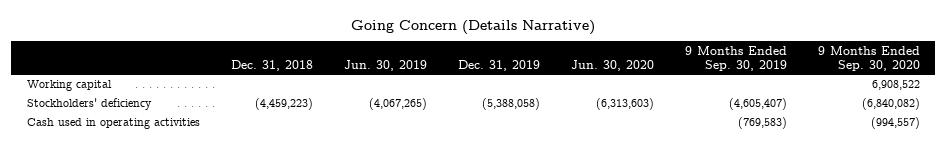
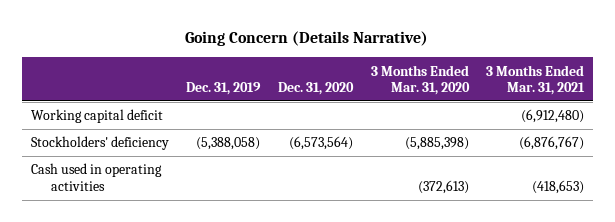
[230,59,313,71] Dec. 31, 2018 -> none
[343,59,427,71] Jun. 30, 2019 -> none
[570,59,654,71] Jun. 30, 2020 -> none
[684,45,787,71] 9 Months Ended Sep. 30, 2019 -> none
[817,45,920,71] 9 Months Ended Sep. 30, 2020 -> none
none -> [277,82,354,96] Dec. 31, 2020
none -> [370,64,470,96] 3 Months Ended Mar. 31, 2020
none -> [486,64,586,96] 3 Months Ended Mar. 31, 2021
[26,80,112,92] Working capital -> [30,109,163,124] Working capital deficit

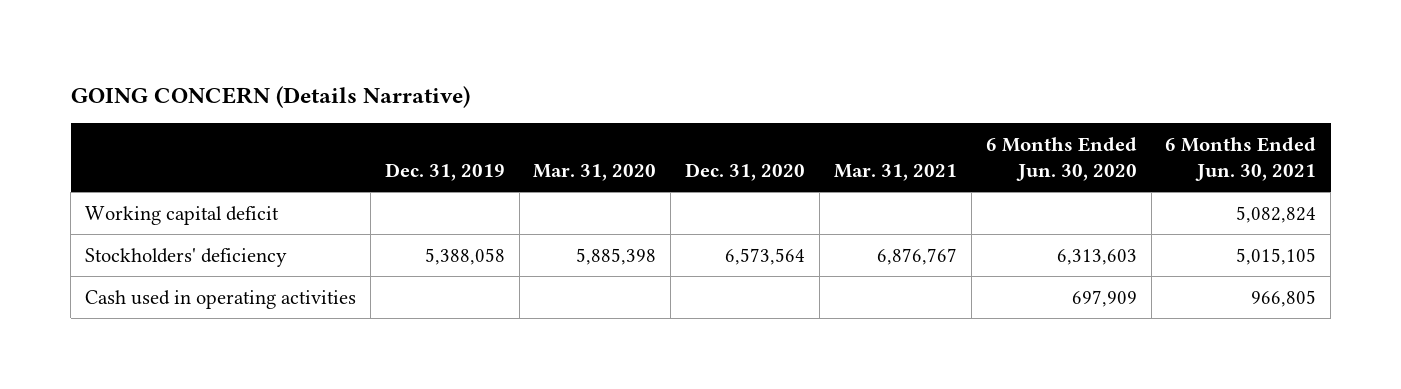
[185,31,429,47] Going Concern (Details Narrative) -> [70,85,470,108] GOING CONCERN (Details Narrative)
[370,64,470,96] 3 Months Ended Mar. 31, 2020 -> none
[486,64,586,96] 3 Months Ended Mar. 31, 2021 -> none
none -> [533,164,657,182] Mar. 31, 2020
none -> [833,164,957,182] Mar. 31, 2021
none -> [985,136,1137,182] 6 Months Ended Jun. 30, 2020
none -> [1165,136,1317,182] 6 Months Ended Jun. 30, 2021
[196,137,261,151] (5,388,058) -> [424,247,505,265] 5,388,058
[288,136,353,151] (6,573,564) -> [725,247,806,265] 6,573,564

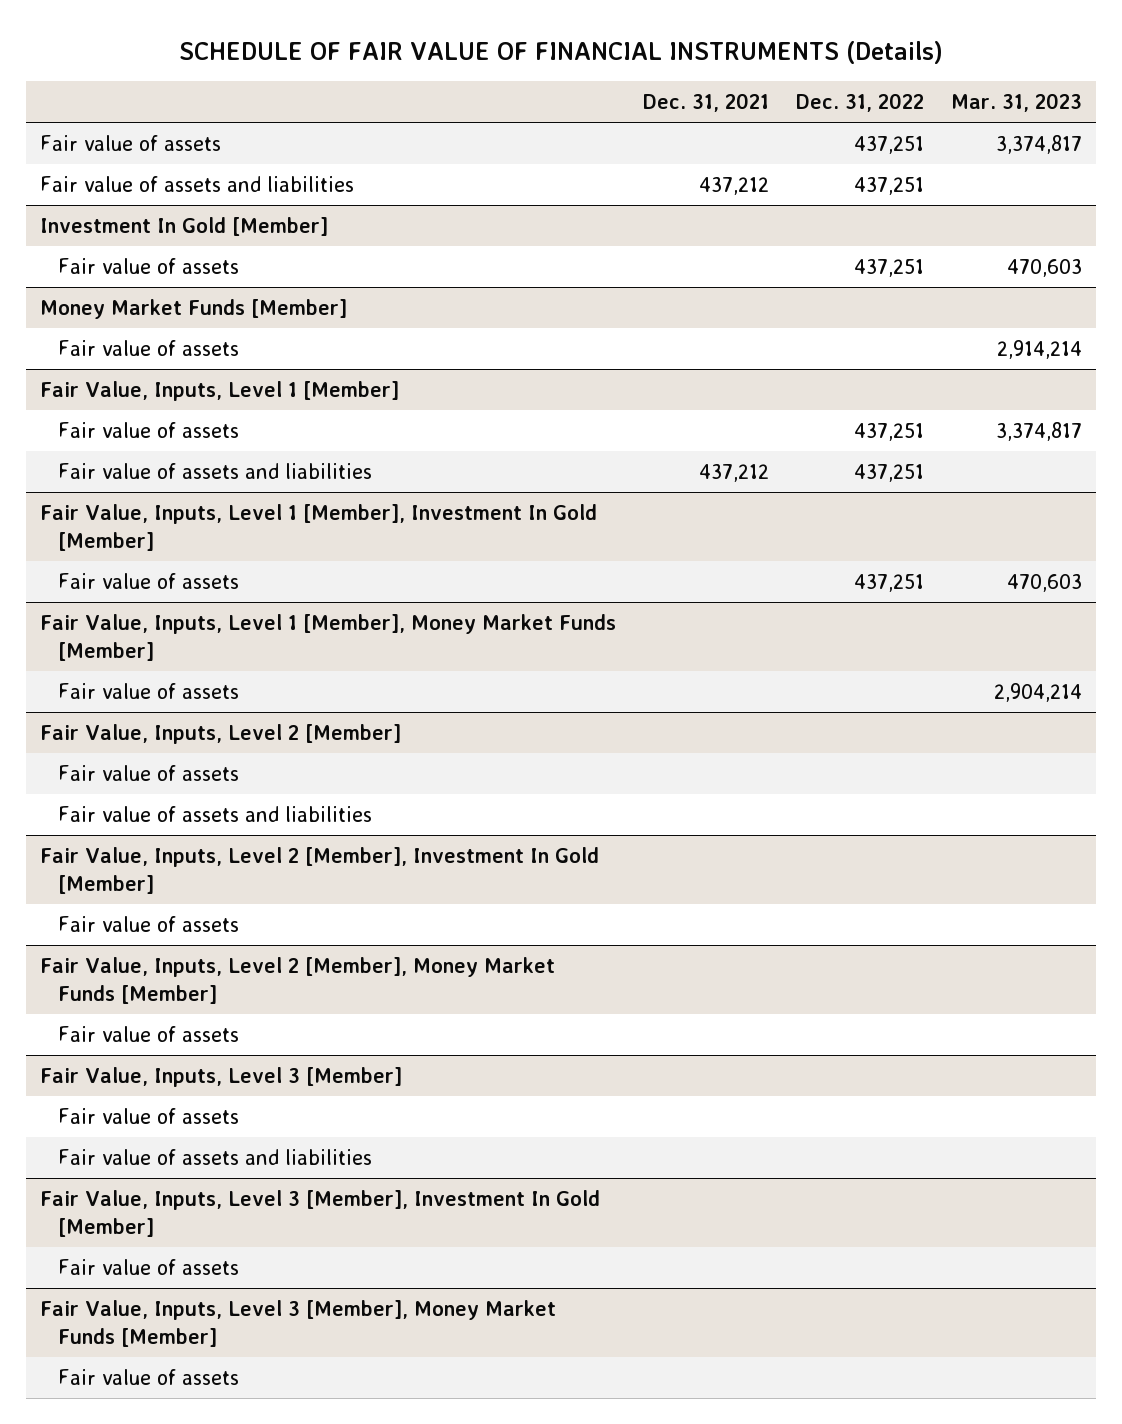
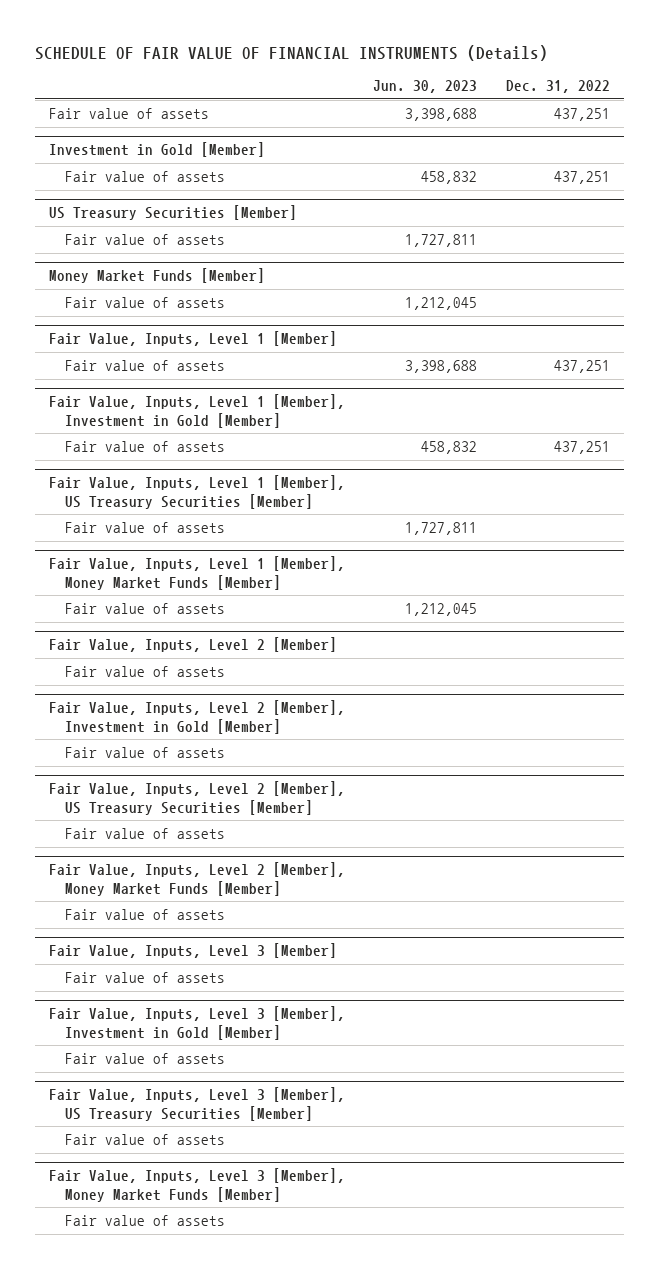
[642,93,769,113] Dec. 31, 2021 -> none
[951,93,1083,113] Mar. 31, 2023 -> none
none -> [373,80,478,94] Jun. 30, 2023
[39,176,354,193] Fair value of assets and liabilities -> none
[39,217,328,237] Investment In Gold [Member] -> [49,142,266,158] Investment in Gold [Member]
none -> [49,205,298,221] US Treasury Securities [Member]
none -> [65,233,226,245] Fair value of assets
[57,463,372,480] Fair value of assets and liabilities -> none
[39,504,597,551] Fair Value, Inputs, Level 1 [Member], Investment In Gold [Member] -> [49,394,346,428] Fair Value, Inputs, Level 1 [Member], Investment in Gold [Member]
none -> [49,475,346,509] Fair Value, Inputs, Level 1 [Member], US Treasury Securities [Member]
none -> [65,521,226,533] Fair value of assets
[57,806,372,823] Fair value of assets and liabilities -> none
[39,847,599,894] Fair Value, Inputs, Level 2 [Member], Investment In Gold [Member] -> [49,700,346,734] Fair Value, Inputs, Level 2 [Member], Investment in Gold [Member]
none -> [49,781,346,815] Fair Value, Inputs, Level 2 [Member], US Treasury Securities [Member]
none -> [65,827,226,839] Fair value of assets
[57,1149,372,1166] Fair value of assets and liabilities -> none
[39,1190,600,1237] Fair Value, Inputs, Level 3 [Member], Investment In Gold [Member] -> [49,1006,346,1040] Fair Value, Inputs, Level 3 [Member], Investment in Gold [Member]
none -> [49,1087,346,1121] Fair Value, Inputs, Level 3 [Member], US Treasury Securities [Member]
none -> [65,1133,226,1145] Fair value of assets

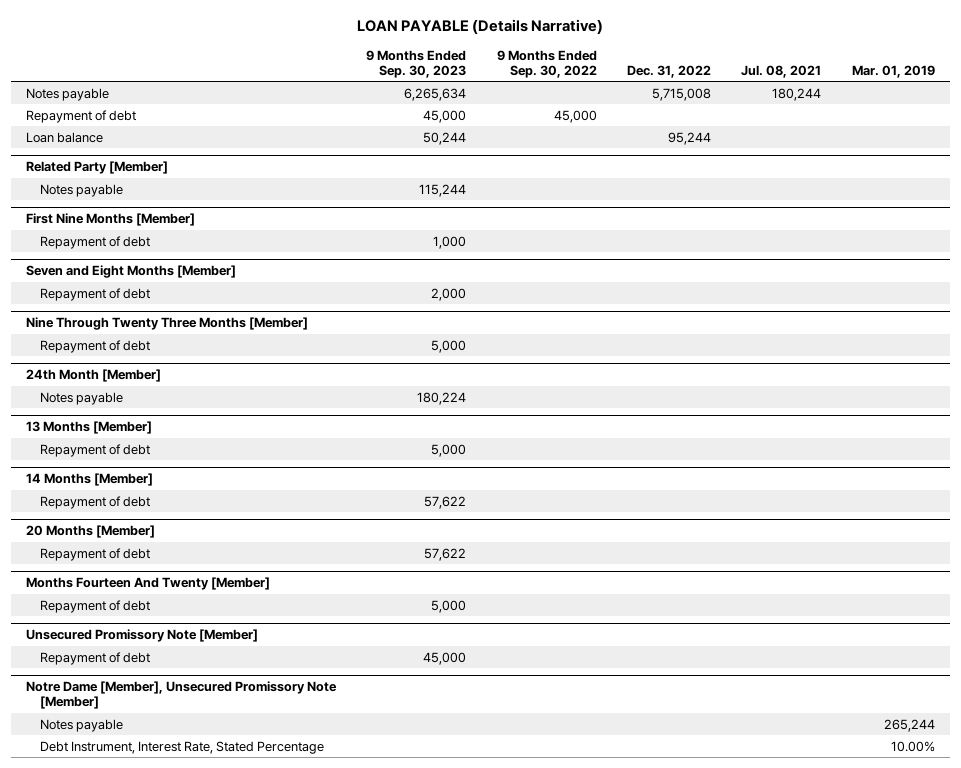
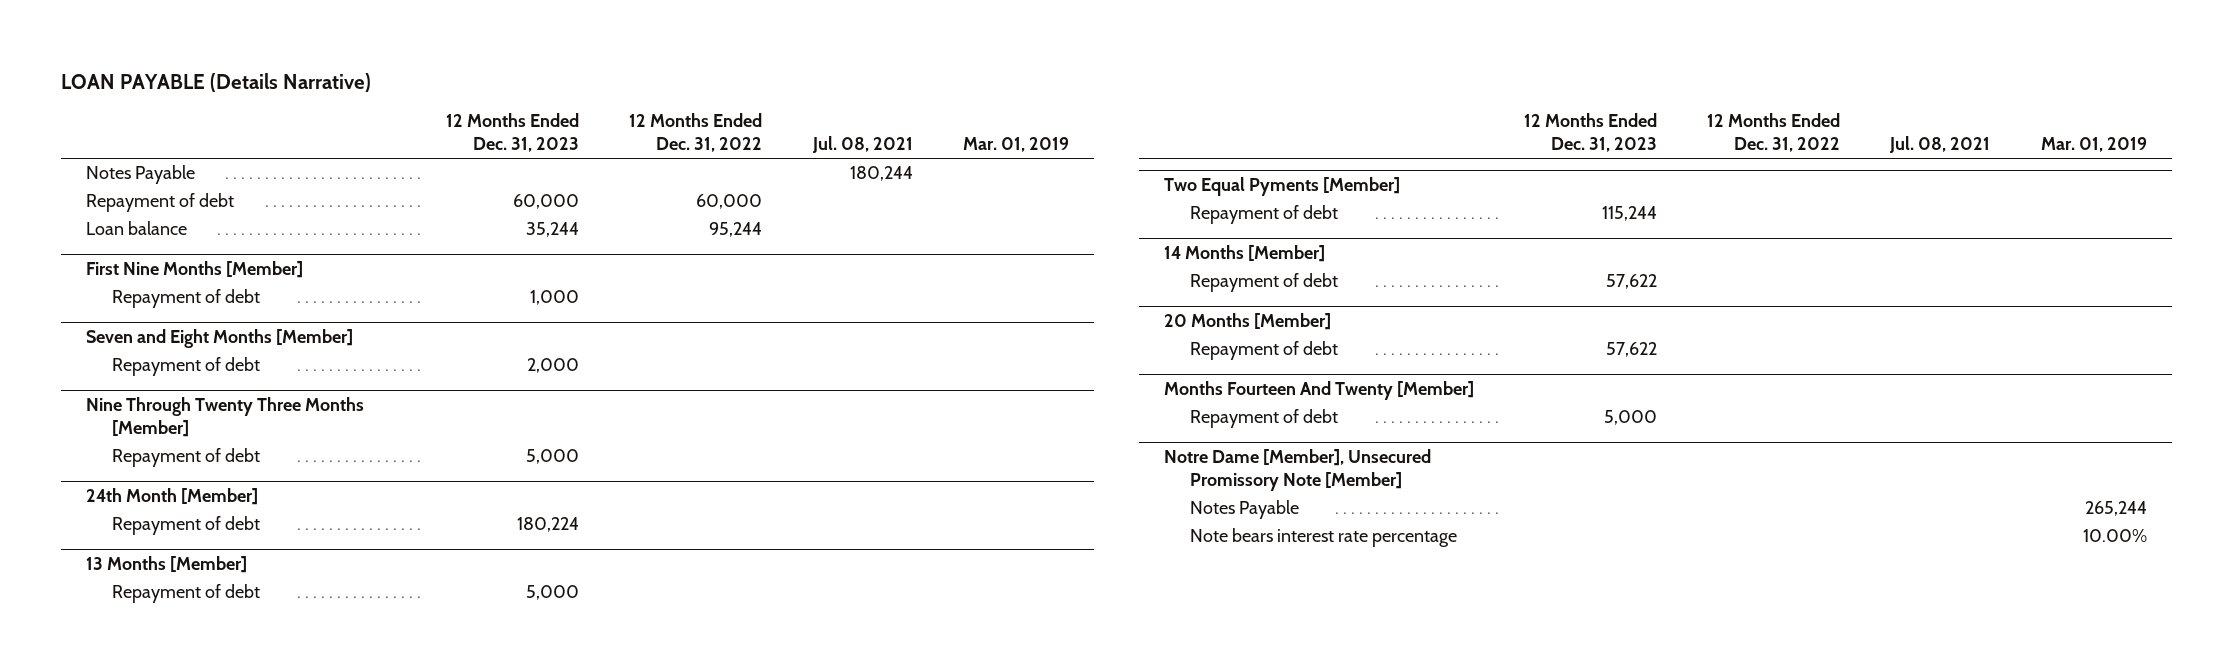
[366,49,467,78] 9 Months Ended Sep. 30, 2023 -> none
[496,49,597,78] 9 Months Ended Sep. 30, 2022 -> none
[626,64,711,78] Dec. 31, 2022 -> none
none -> [446,113,580,153] 12 Months Ended Dec. 31, 2023
none -> [629,113,763,153] 12 Months Ended Dec. 31, 2022
[25,87,109,101] Notes payable -> [86,165,196,185] Notes Payable
[25,161,168,175] Related Party [Member] -> none
[40,183,124,197] Notes payable -> none
[40,391,124,405] Notes payable -> none
none -> [112,516,261,536] Repayment of debt
none -> [1163,176,1400,196] Two Equal Pyments [Member]
none -> [1189,205,1338,225] Repayment of debt
[25,629,258,643] Unsecured Promissory Note [Member] -> none
[40,651,151,665] Repayment of debt -> none
[40,718,124,732] Notes payable -> [1189,500,1299,520] Notes Payable
[40,740,325,754] Debt Instrument, Interest Rate, Stated Percentage -> [1189,528,1457,548] Note bears interest rate percentage

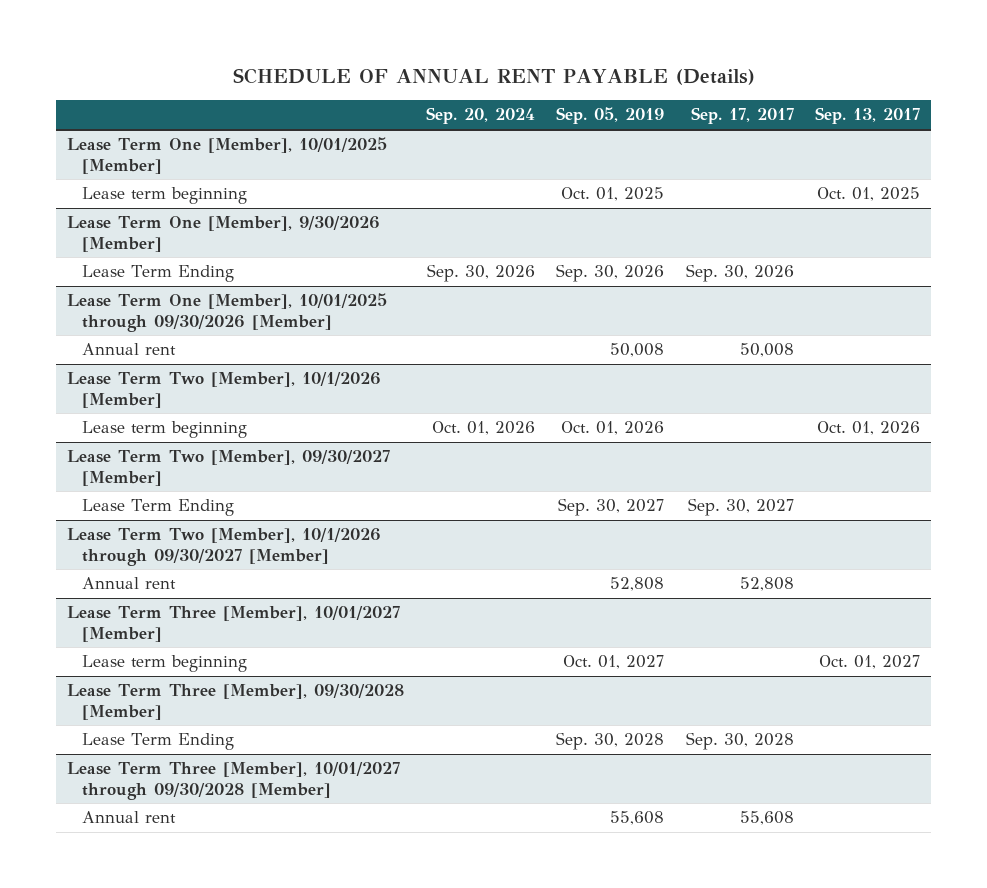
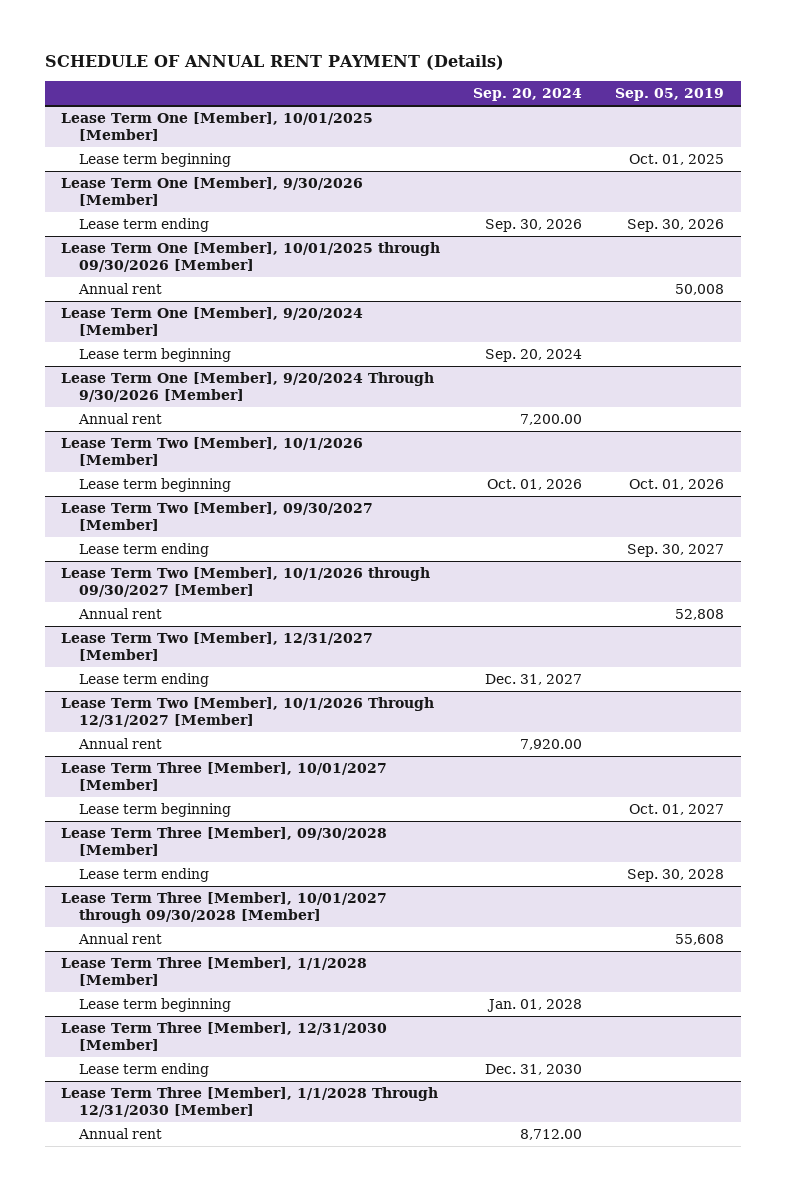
[232,67,755,85] SCHEDULE OF ANNUAL RENT PAYABLE (Details) -> [44,54,504,70] SCHEDULE OF ANNUAL RENT PAYMENT (Details)
[690,107,794,125] Sep. 17, 2017 -> none
[815,107,921,125] Sep. 13, 2017 -> none
[81,265,234,283] Lease Term Ending -> [79,218,210,233] Lease term ending
none -> [61,307,364,336] Lease Term One [Member], 9/20/2024 [Member]
none -> [79,348,232,363] Lease term beginning
none -> [61,372,435,402] Lease Term One [Member], 9/20/2024 Through 9/30/2026 [Member]
none -> [78,413,163,425] Annual rent
[81,499,234,517] Lease Term Ending -> [79,543,210,558] Lease term ending
none -> [61,632,374,661] Lease Term Two [Member], 12/31/2027 [Member]
none -> [79,673,210,688] Lease term ending
none -> [61,697,435,727] Lease Term Two [Member], 10/1/2026 Through 12/31/2027 [Member]
none -> [78,738,163,750] Annual rent
[81,733,234,751] Lease Term Ending -> [79,868,210,883] Lease term ending
none -> [61,957,368,986] Lease Term Three [Member], 1/1/2028 [Member]
none -> [79,998,232,1013] Lease term beginning
none -> [61,1022,388,1051] Lease Term Three [Member], 12/31/2030 [Member]
none -> [79,1063,210,1078] Lease term ending
none -> [61,1087,439,1117] Lease Term Three [Member], 1/1/2028 Through 12/31/2030 [Member]
none -> [78,1128,163,1140] Annual rent

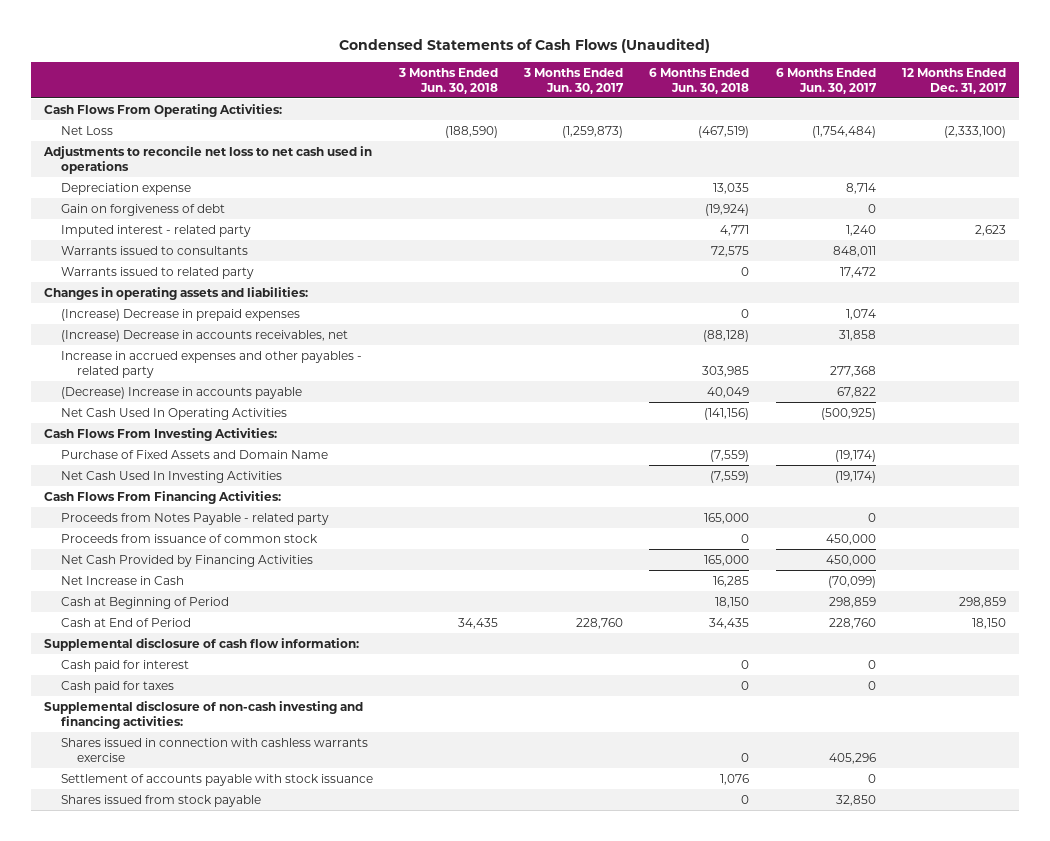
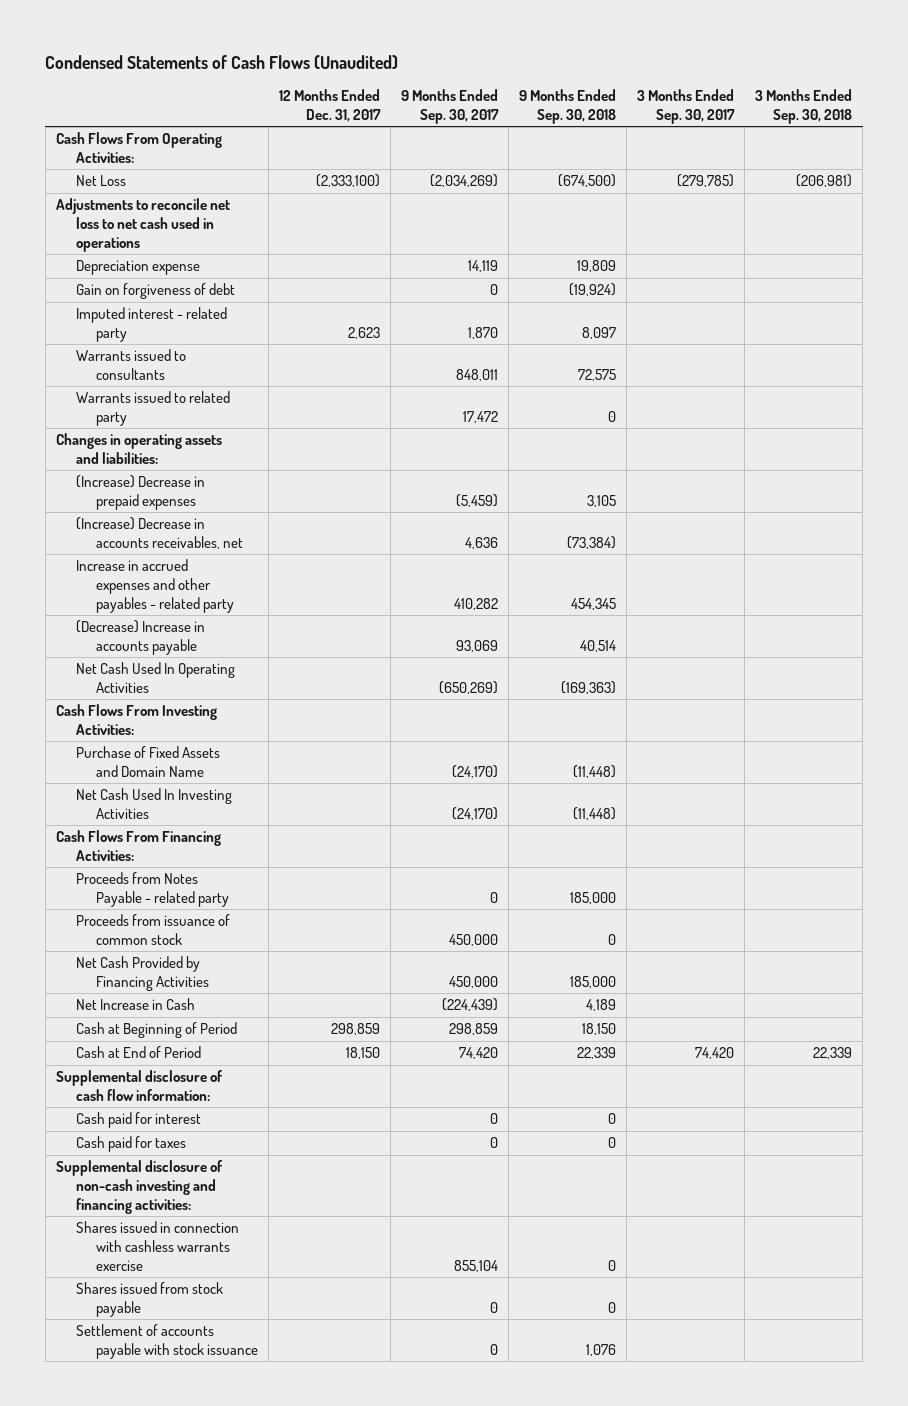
[397,67,498,94] 3 Months Ended Jun. 30, 2018 -> none
[523,67,625,94] 3 Months Ended Jun. 30, 2017 -> none
[649,67,750,94] 6 Months Ended Jun. 30, 2018 -> none
[775,67,877,94] 6 Months Ended Jun. 30, 2017 -> none
none -> [401,89,500,125] 9 Months Ended Sep. 30, 2017
none -> [519,89,617,125] 9 Months Ended Sep. 30, 2018
none -> [637,89,736,125] 3 Months Ended Sep. 30, 2017
none -> [755,89,853,125] 3 Months Ended Sep. 30, 2018
[60,773,373,786] Settlement of accounts payable with stock issuance -> [75,1324,259,1360] Settlement of accounts payable with stock issuance

